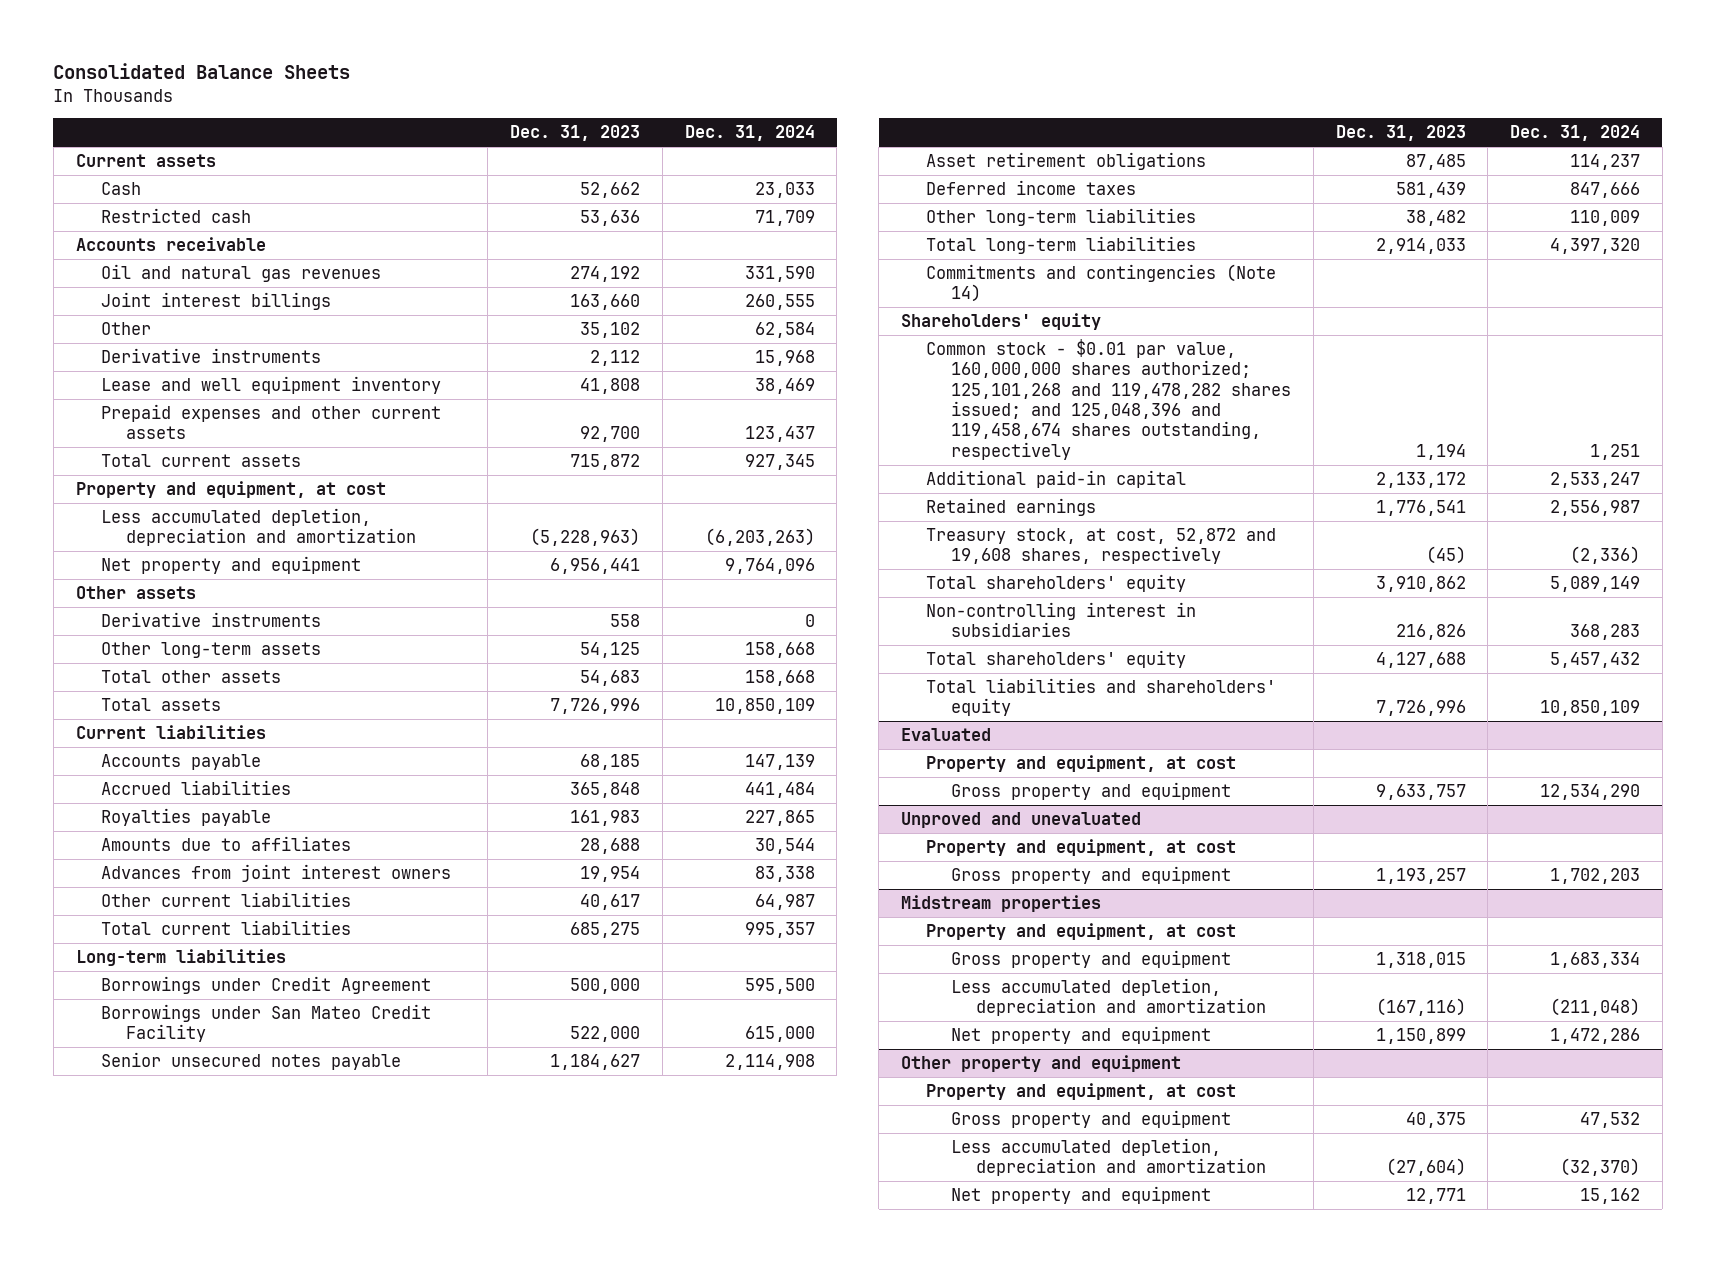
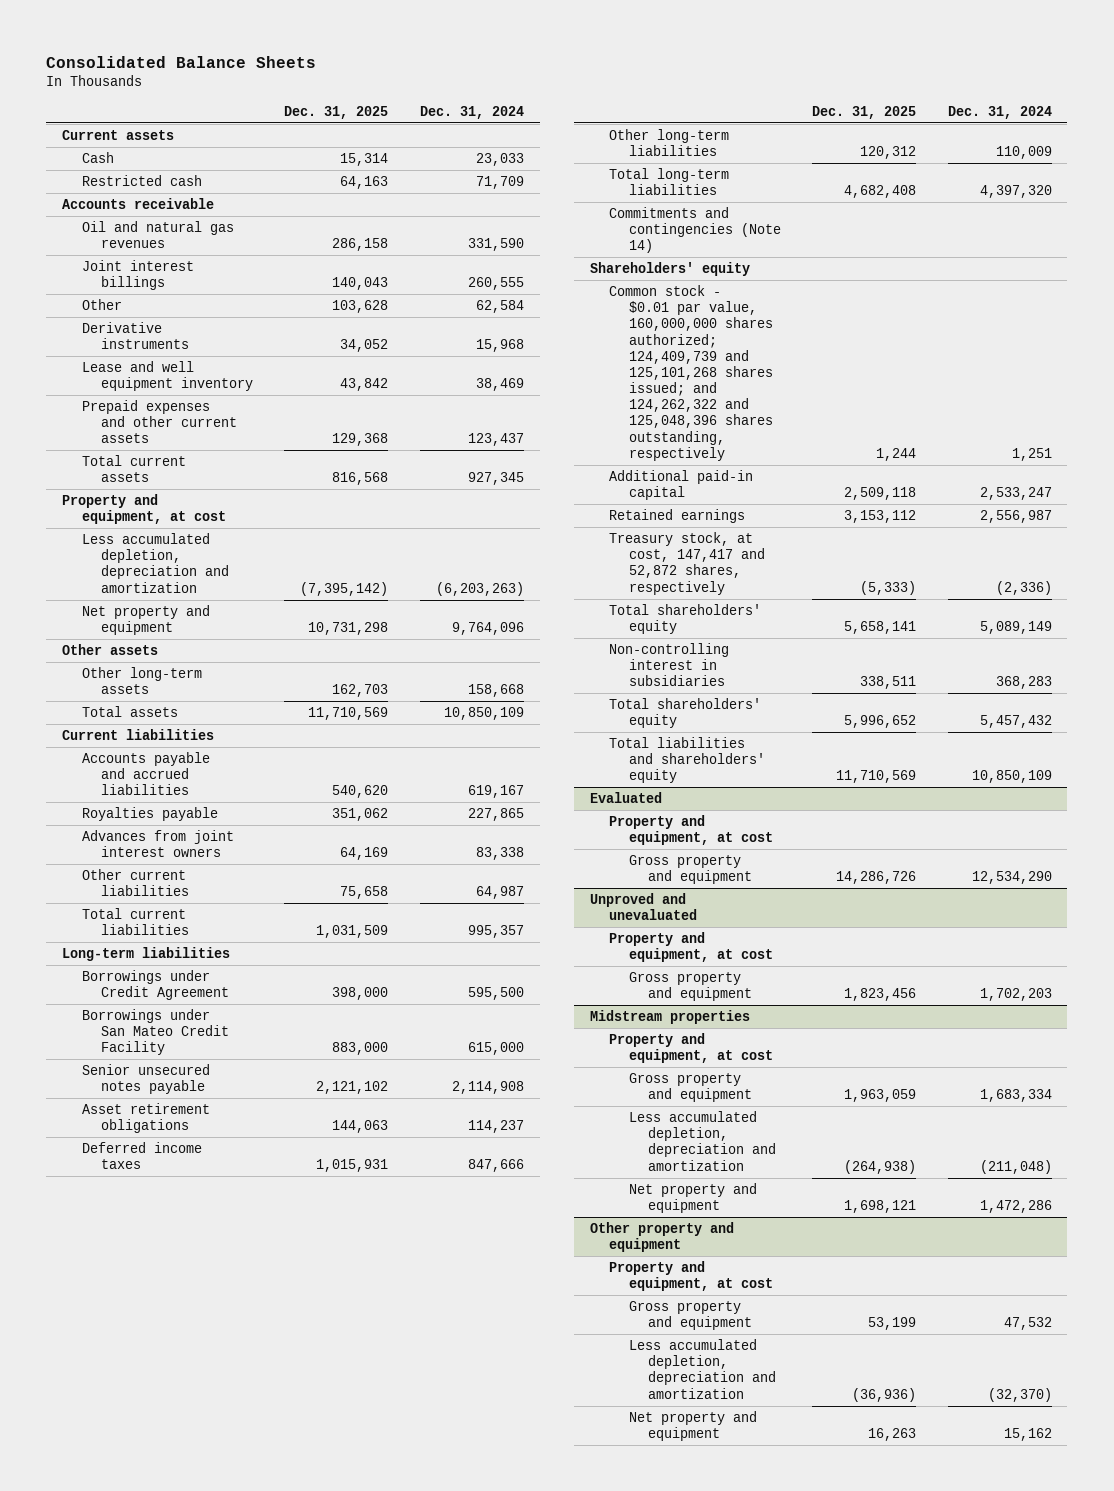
[510,125,641,142] Dec. 31, 2023 -> none
none -> [284,105,389,119] Dec. 31, 2025
[100,612,321,628] Derivative instruments -> none
[100,670,281,684] Total other assets -> none
[100,754,261,771] Accounts payable -> none
[100,780,291,796] Accrued liabilities -> none
none -> [81,752,210,796] Accounts payable and accrued liabilities
[100,836,351,852] Amounts due to affiliates -> none
[925,339,1292,460] Common stock - $0.01 par value, 160,000,000 shares authorized; 125,101,268 and 119,478,282 shares issued; and 125,048,396 and 119,458,674 shares outstanding, respectively -> [609,285,773,461] Common stock - $0.01 par value, 160,000,000 shares authorized; 124,409,739 and 125,101,268 shares issued; and 124,262,322 and 125,048,396 shares outstanding, respectively
[925,528,1276,565] Treasury stock, at cost, 52,872 and 19,608 shares, respectively -> [609,532,765,595] Treasury stock, at cost, 147,417 and 52,872 shares, respectively

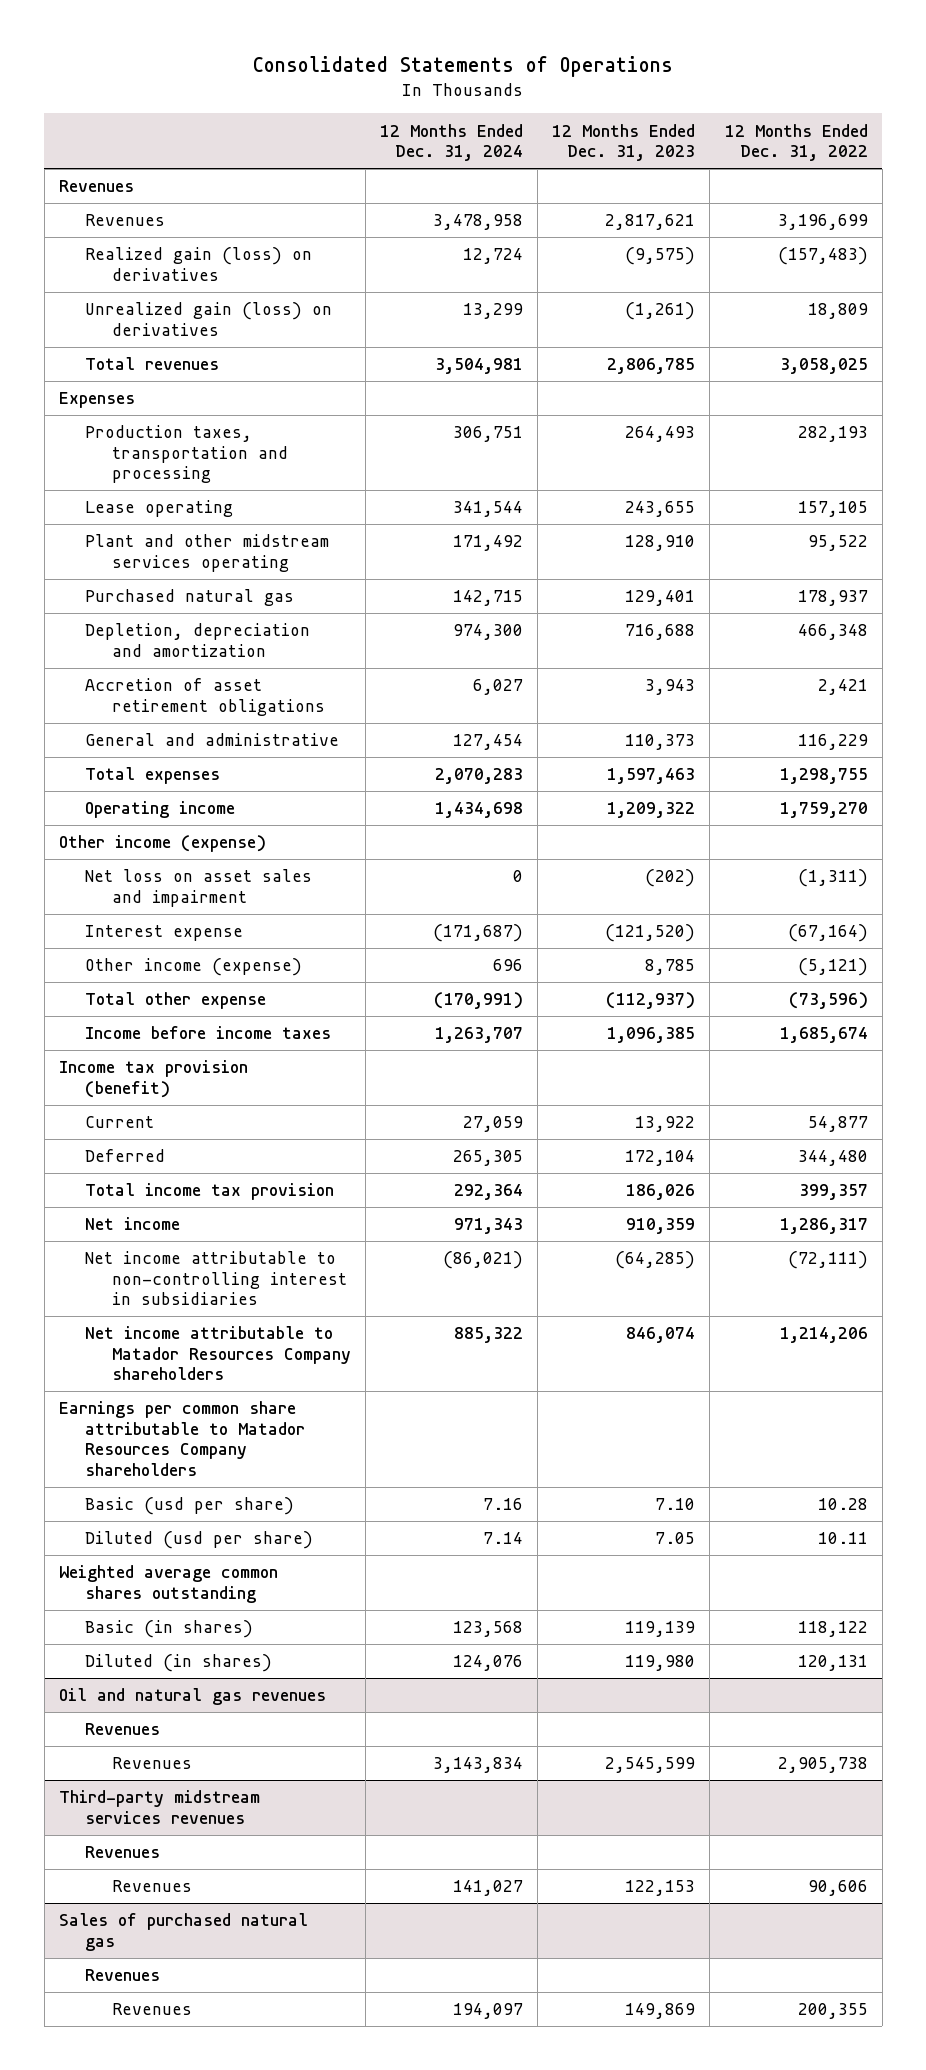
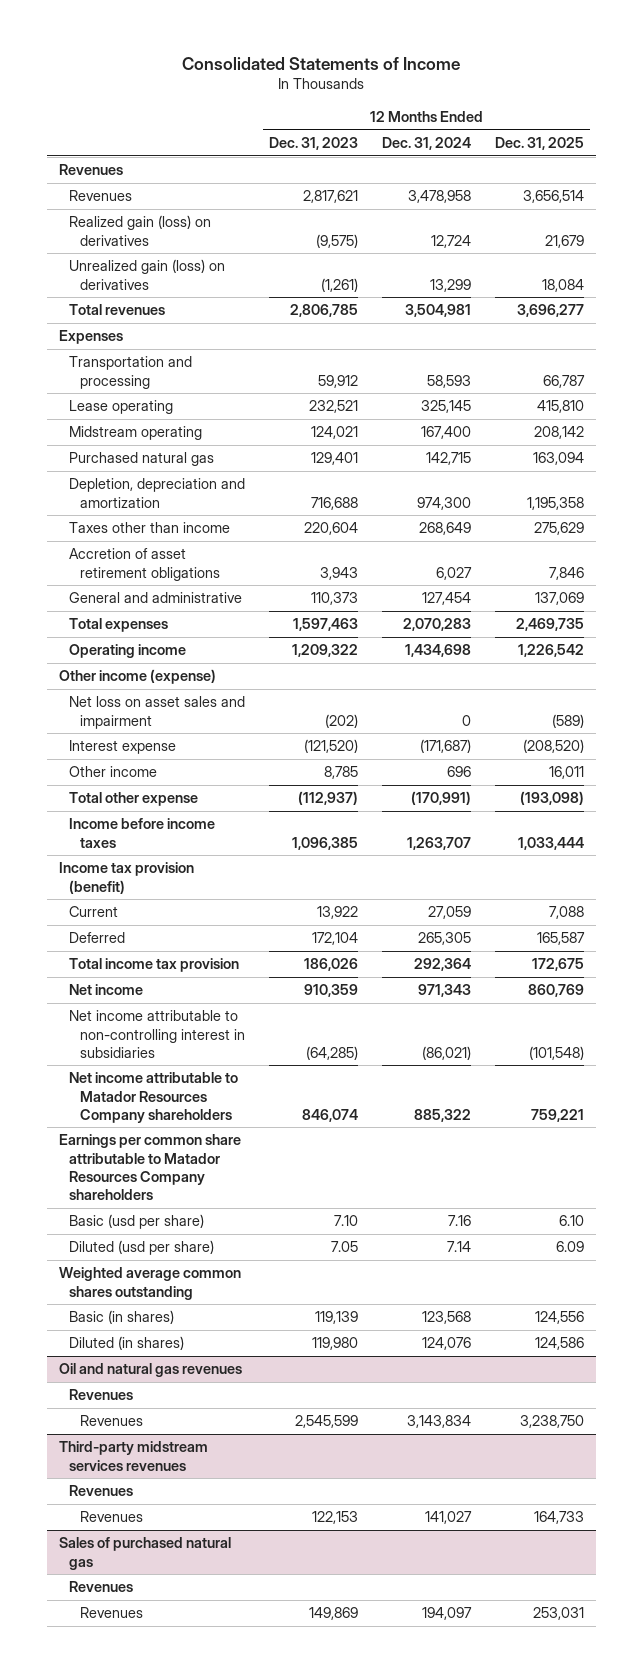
[253,55,674,77] Consolidated Statements of Operations -> [182,56,461,70] Consolidated Statements of Income
[724,123,868,162] 12 Months Ended Dec. 31, 2022 -> none
none -> [494,137,584,151] Dec. 31, 2025
[85,425,288,484] Production taxes, transportation and processing -> [69,356,193,389] Transportation and processing
[452,426,523,443] 306,751 -> [427,374,472,388] 58,593
[625,426,696,443] 264,493 -> [318,374,359,388] 59,912
[452,501,523,518] 341,544 -> [421,400,472,414] 325,145
[625,501,696,518] 243,655 -> [309,400,359,414] 232,521
[85,534,330,572] Plant and other midstream services operating -> [69,426,203,441] Midstream operating
[452,535,523,552] 171,492 -> [421,426,472,440] 167,400
[625,535,696,552] 128,910 -> [311,426,359,440] 124,021
none -> [69,522,231,534] Taxes other than income
[85,958,303,977] Other income (expense) -> [69,766,158,778] Other income

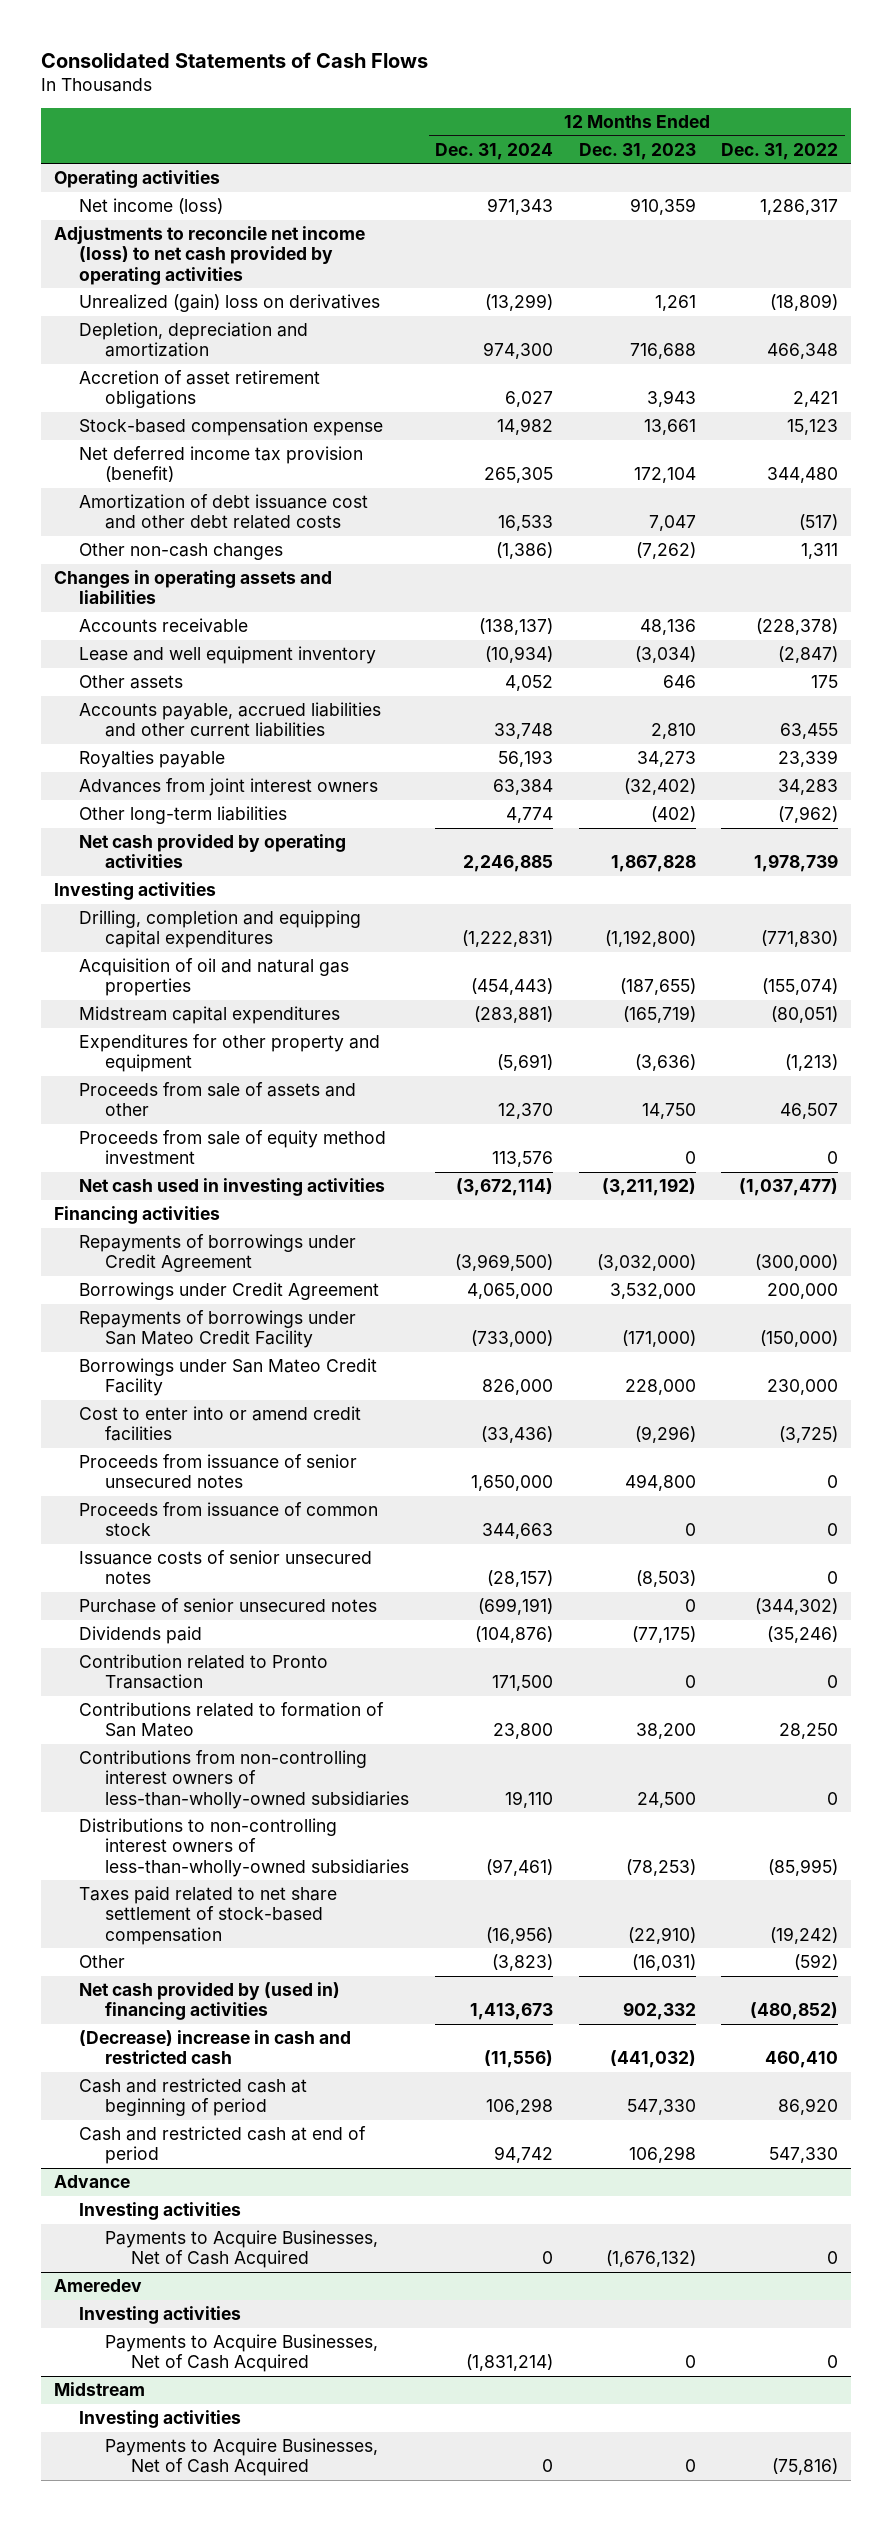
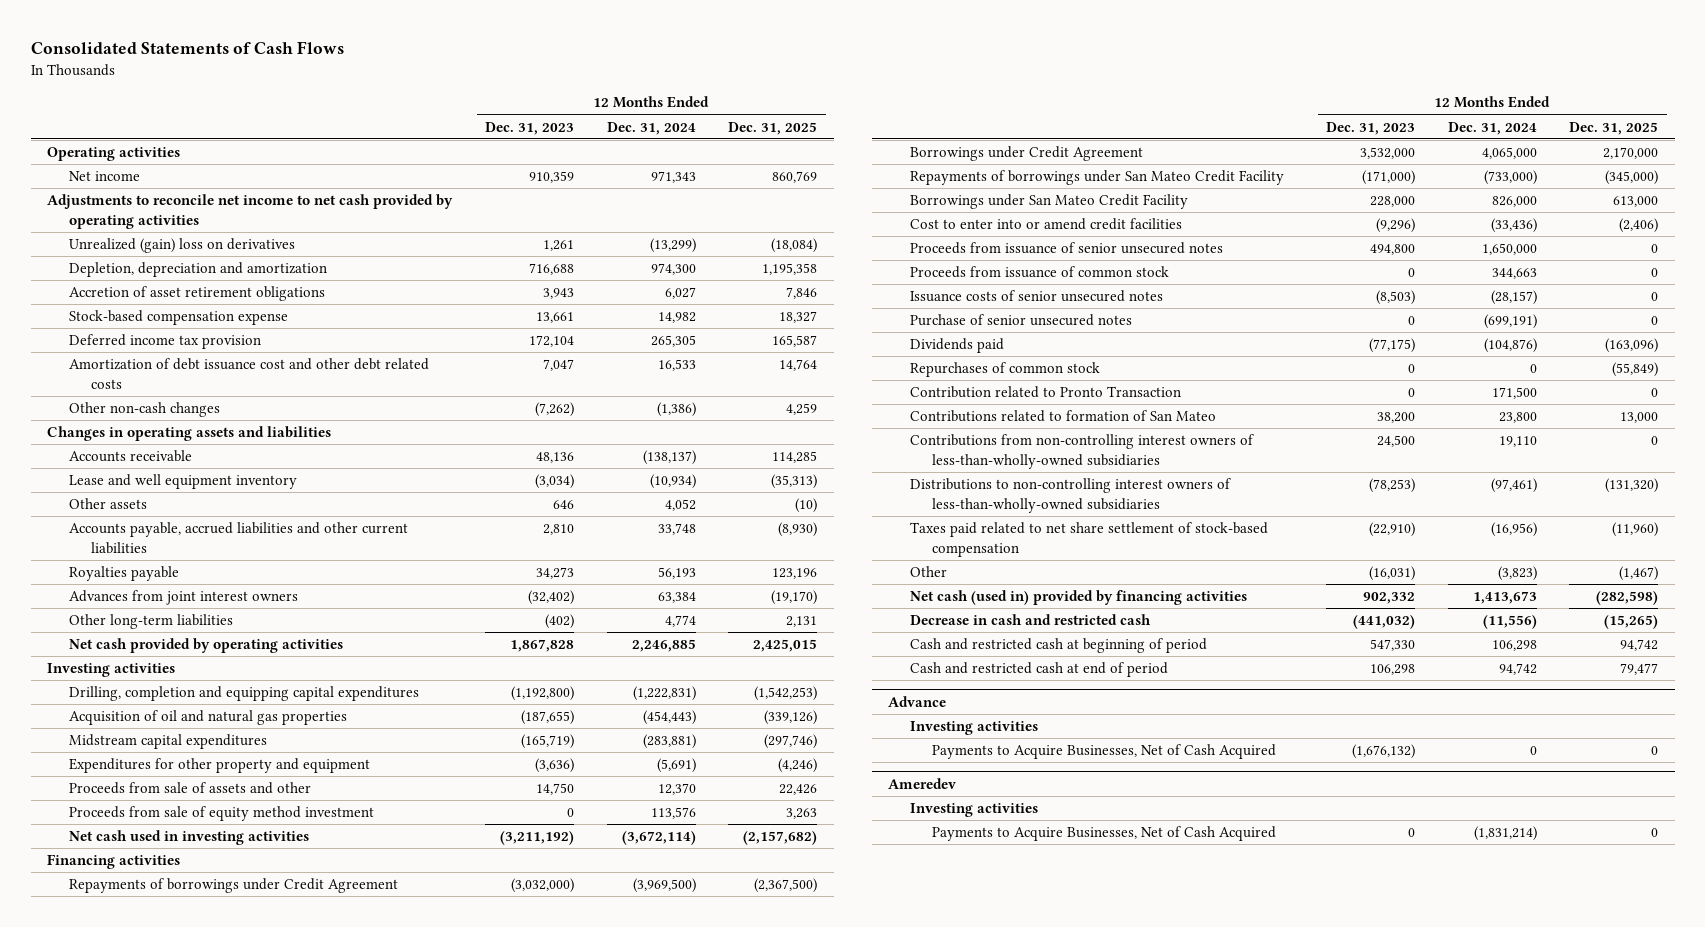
[721,142,839,160] Dec. 31, 2022 -> none
none -> [728,121,818,135] Dec. 31, 2025
[79,198,224,215] Net income (loss) -> [69,171,141,182] Net income
[53,226,365,285] Adjustments to reconcile net income (loss) to net cash provided by operating activities -> [47,194,454,229] Adjustments to reconcile net income to net cash provided by operating activities
[79,446,364,483] Net deferred income tax provision (benefit) -> [69,334,262,350] Deferred income tax provision
none -> [910,362,1101,378] Repurchases of common stock
[79,1982,341,2021] Net cash provided by (used in) financing activities -> [910,590,1248,606] Net cash (used in) provided by financing activities
[79,2030,352,2065] (Decrease) increase in cash and restricted cash -> [910,614,1152,626] Decrease in cash and restricted cash
[53,2382,145,2397] Midstream -> none
[79,2410,242,2429] Investing activities -> none
[105,2438,379,2477] Payments to Acquire Businesses, Net of Cash Acquired -> none

